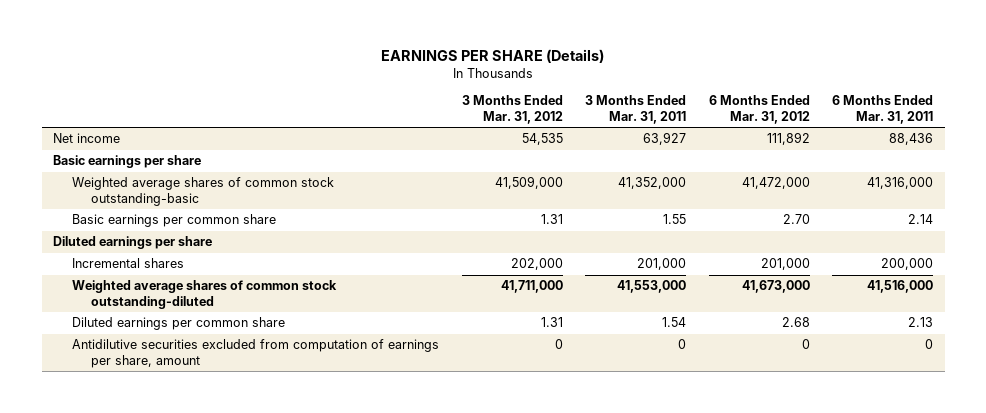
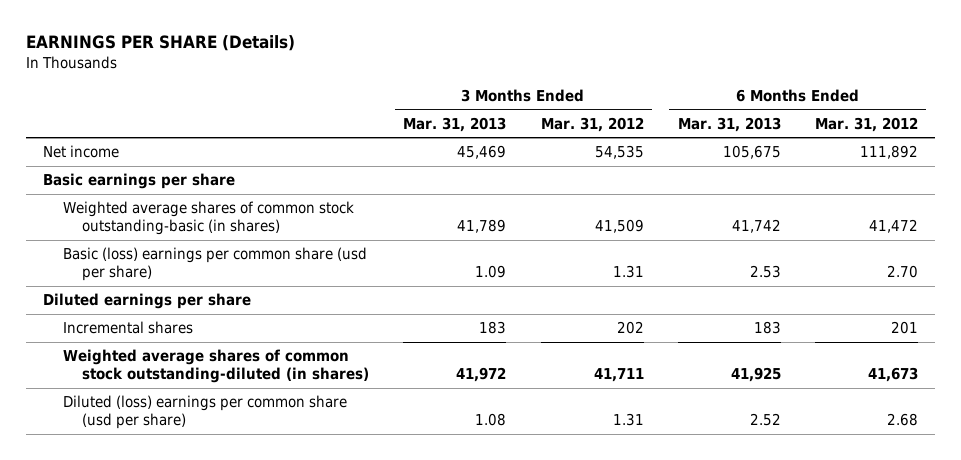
[585,95,687,124] 3 Months Ended Mar. 31, 2011 -> none
[832,95,934,124] 6 Months Ended Mar. 31, 2011 -> none
none -> [403,116,507,132] Mar. 31, 2013
none -> [677,116,781,132] Mar. 31, 2013
[71,177,334,206] Weighted average shares of common stock outstanding-basic -> [62,201,354,235] Weighted average shares of common stock outstanding-basic (in shares)
[494,176,563,190] 41,509,000 -> [594,218,644,233] 41,509
[741,177,810,190] 41,472,000 -> [868,218,918,233] 41,472
[71,214,276,228] Basic earnings per common share -> [62,247,367,281] Basic (loss) earnings per common share (usd per share)
[71,339,439,368] Antidilutive securities excluded from computation of earnings per share, amount -> none
[510,258,563,271] 202,000 -> [616,321,644,335] 202
[760,258,810,271] 201,000 -> [890,321,918,335] 201
[71,280,337,309] Weighted average shares of common stock outstanding-diluted -> [62,349,370,383] Weighted average shares of common stock outstanding-diluted (in shares)
[500,280,563,294] 41,711,000 -> [593,367,644,382] 41,711
[741,280,810,294] 41,673,000 -> [867,366,918,382] 41,673
[71,317,285,331] Diluted earnings per common share -> [62,395,347,429] Diluted (loss) earnings per common share (usd per share)

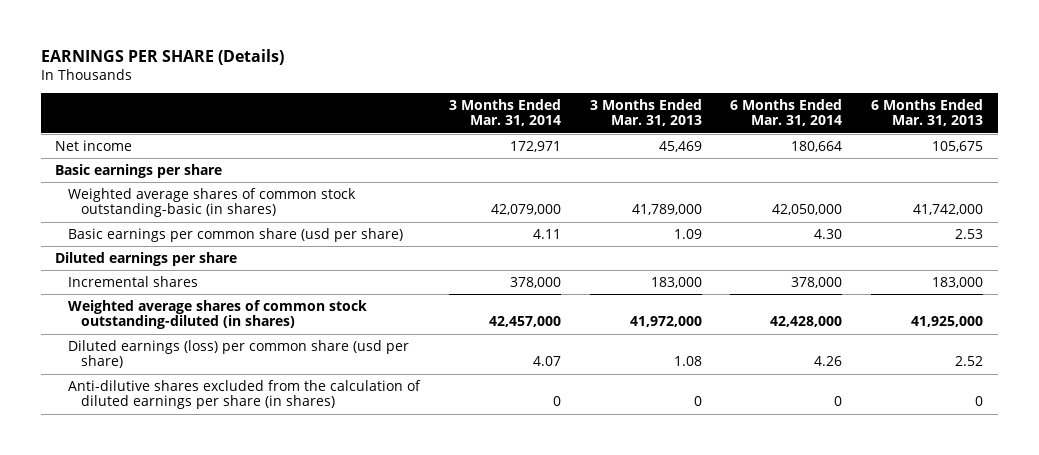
[540,116,644,132] Mar. 31, 2012 -> none
[814,116,918,132] Mar. 31, 2012 -> none
none -> [448,98,561,127] 3 Months Ended Mar. 31, 2014
none -> [730,98,843,127] 6 Months Ended Mar. 31, 2014
[457,218,507,233] 41,789 -> [631,204,702,216] 41,789,000
[731,218,781,233] 41,742 -> [913,204,984,216] 41,742,000
[62,247,367,281] Basic (loss) earnings per common share (usd per share) -> [68,227,404,242] Basic earnings per common share (usd per share)
[479,321,507,335] 183 -> [650,276,702,288] 183,000
[753,321,781,335] 183 -> [932,276,984,288] 183,000
[456,366,507,382] 41,972 -> [629,316,702,328] 41,972,000
[730,366,781,382] 41,925 -> [911,316,984,328] 41,925,000
[62,395,347,429] Diluted (loss) earnings per common share (usd per share) -> [68,339,410,369] Diluted earnings (loss) per common share (usd per share)
none -> [68,379,422,410] Anti-dilutive shares excluded from the calculation of diluted earnings per share (in shares)

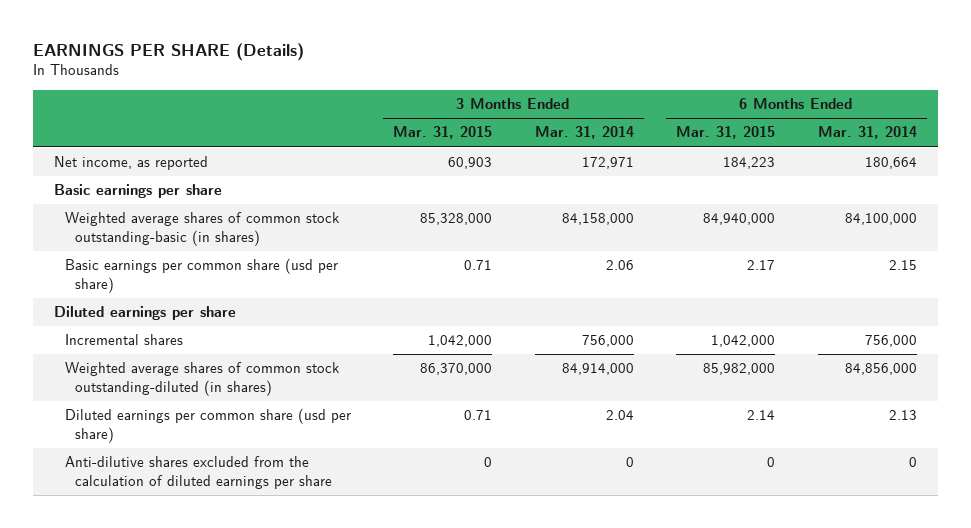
[589,98,702,127] 3 Months Ended Mar. 31, 2013 -> none
[871,98,984,127] 6 Months Ended Mar. 31, 2013 -> none
none -> [393,126,493,140] Mar. 31, 2015
none -> [676,126,776,140] Mar. 31, 2015
[55,139,133,151] Net income -> [54,156,209,171] Net income, as reported
[490,204,561,216] 42,079,000 -> [561,213,634,226] 84,158,000
[772,204,843,216] 42,050,000 -> [844,213,917,226] 84,100,000
[532,228,561,239] 4.11 -> [605,260,634,271] 2.06
[814,228,843,239] 4.30 -> [888,260,917,271] 2.15
[509,276,561,288] 378,000 -> [581,335,634,348] 756,000
[791,276,843,288] 378,000 -> [864,335,917,348] 756,000
[488,316,561,328] 42,457,000 -> [561,363,634,376] 84,914,000
[770,316,843,328] 42,428,000 -> [844,363,917,376] 84,856,000
[68,339,410,369] Diluted earnings (loss) per common share (usd per share) -> [64,408,351,443] Diluted earnings per common share (usd per share)
[532,356,561,367] 4.07 -> [605,410,634,421] 2.04
[814,356,843,367] 4.26 -> [888,410,917,421] 2.13
[68,379,422,410] Anti-dilutive shares excluded from the calculation of diluted earnings per share (in shares) -> [64,456,333,489] Anti-dilutive shares excluded from the calculation of diluted earnings per share

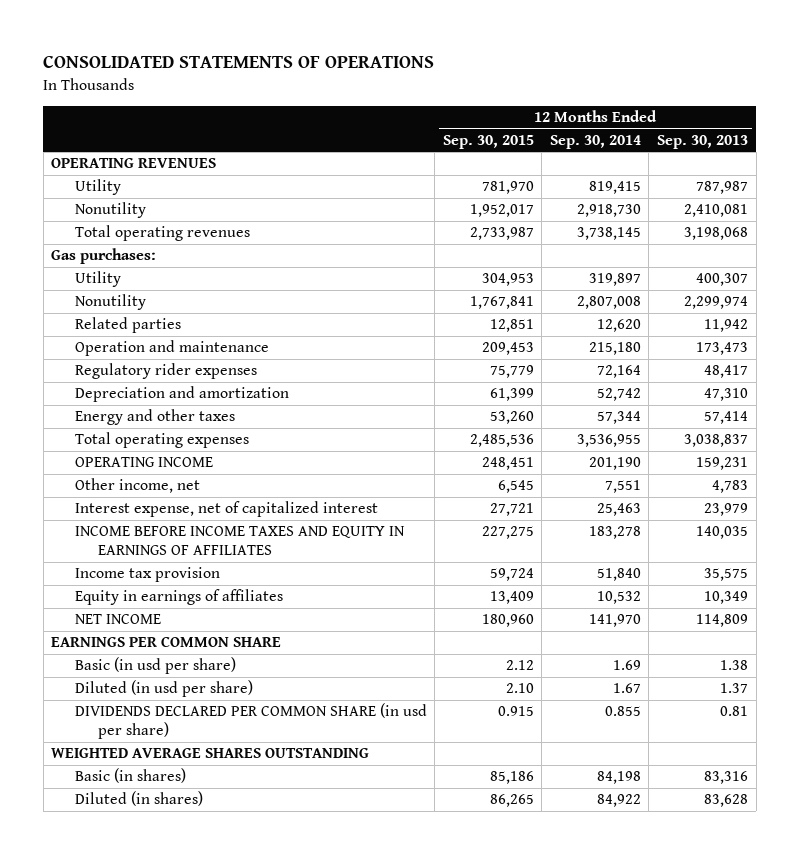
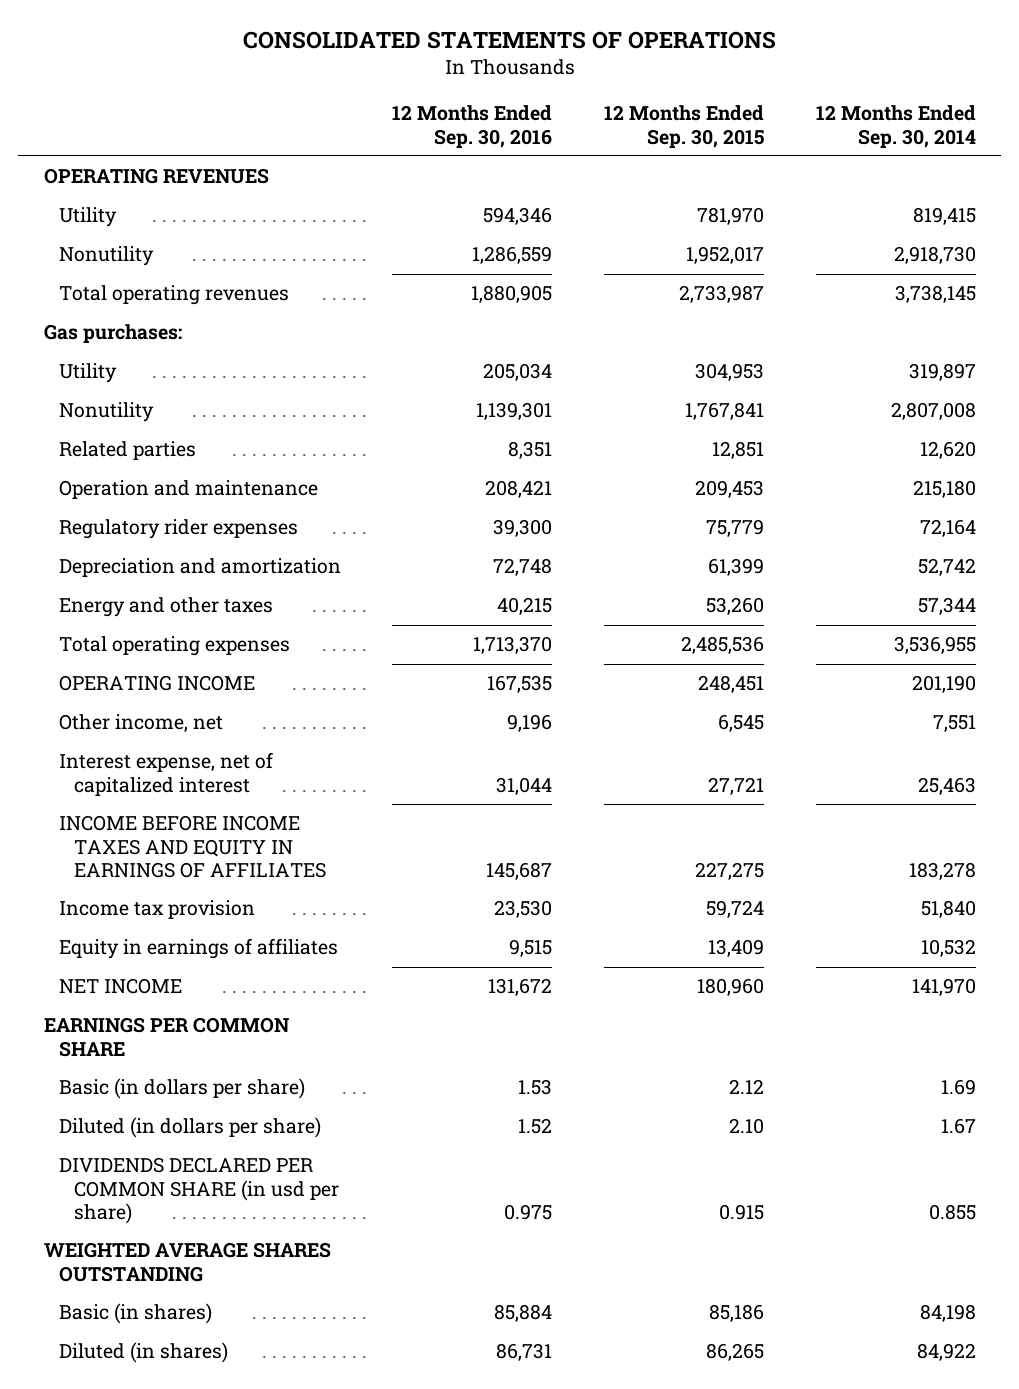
[657,134,749,149] Sep. 30, 2013 -> none
none -> [392,105,553,148] 12 Months Ended Sep. 30, 2016
[74,657,236,675] Basic (in usd per share) -> [58,1078,305,1100] Basic (in dollars per share)
[74,680,253,698] Diluted (in usd per share) -> [58,1117,321,1139] Diluted (in dollars per share)

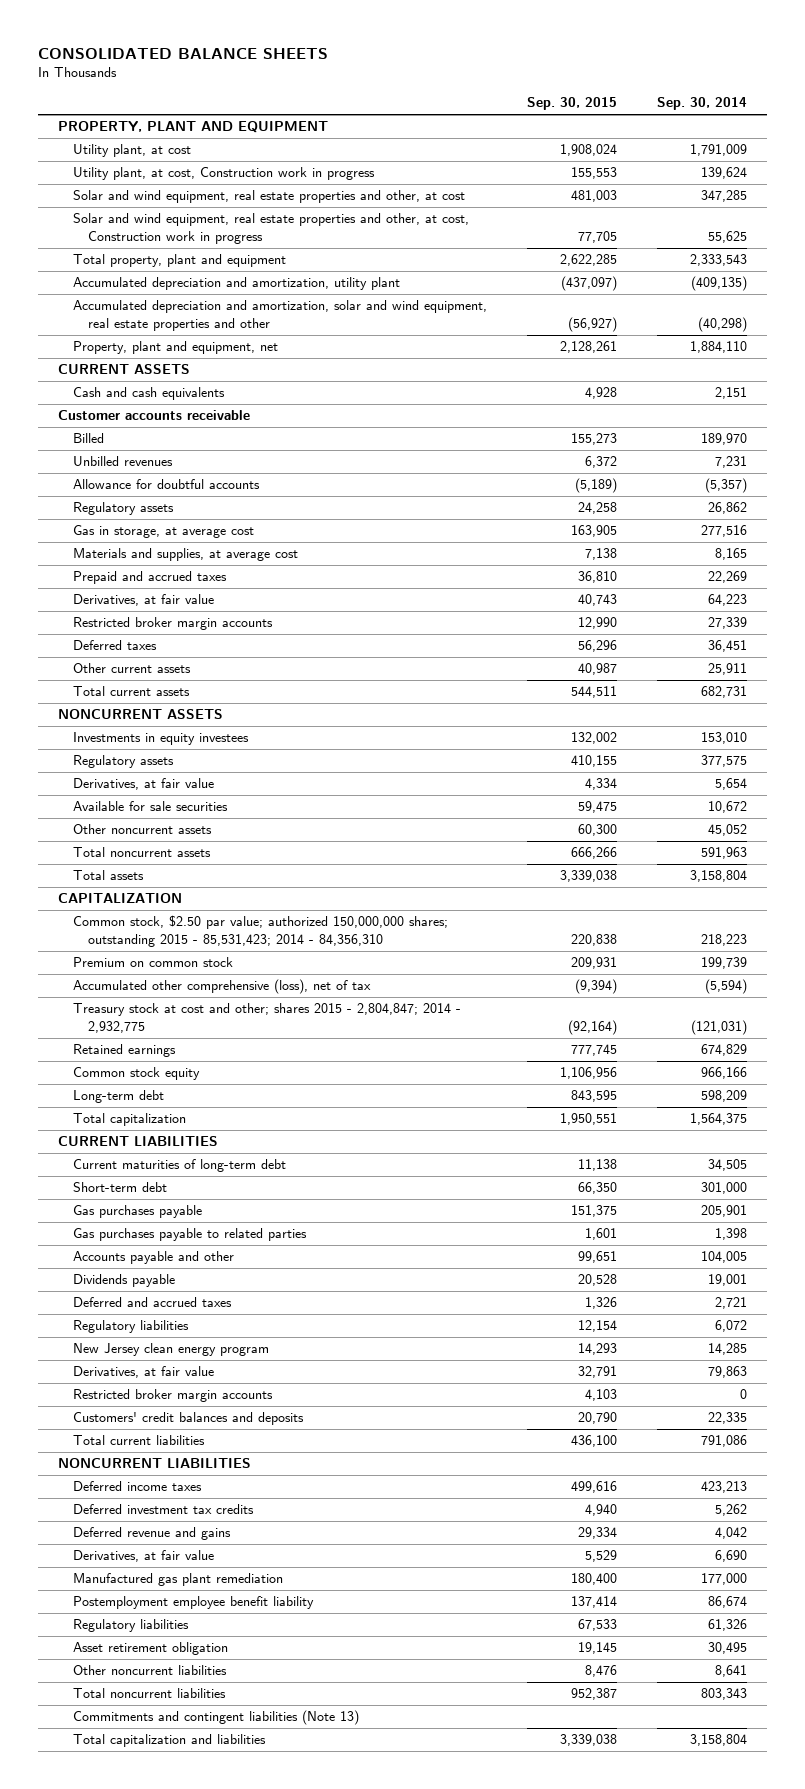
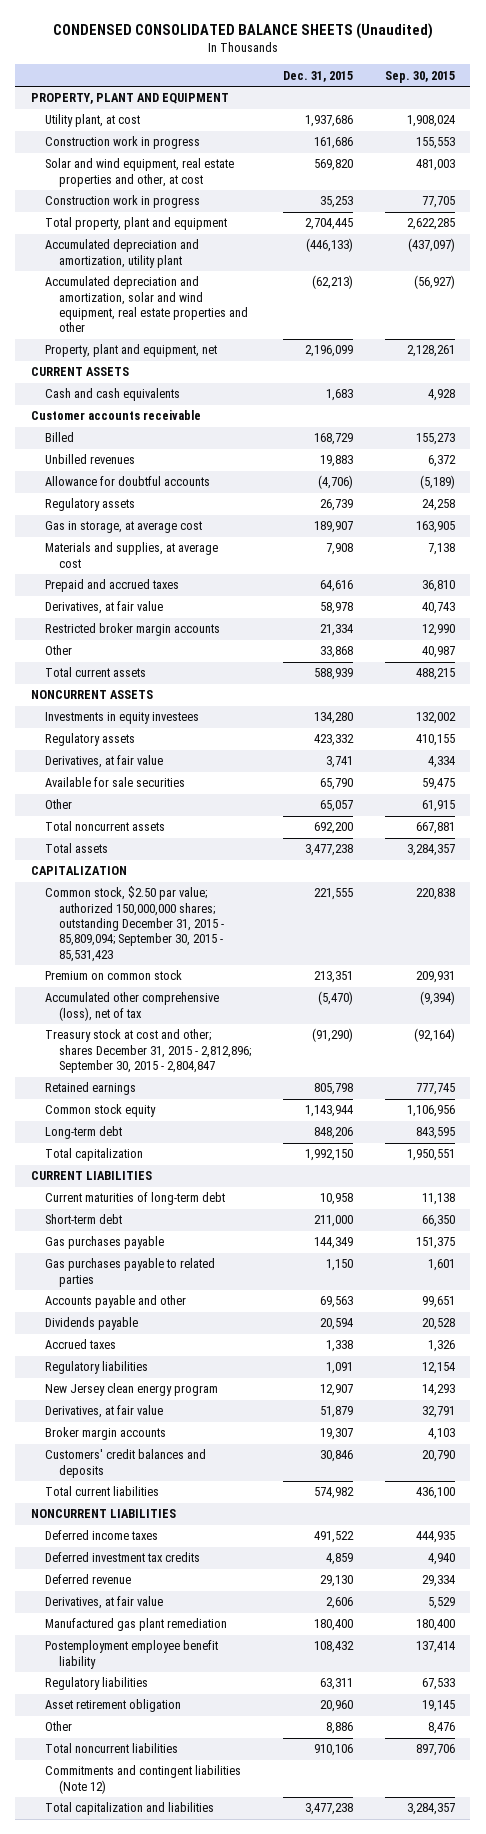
[37,47,328,59] CONSOLIDATED BALANCE SHEETS -> [52,22,433,39] CONDENSED CONSOLIDATED BALANCE SHEETS (Unaudited)
[657,97,748,111] Sep. 30, 2014 -> none
none -> [282,70,353,82] Dec. 31, 2015
[72,167,375,181] Utility plant, at cost, Construction work in progress -> [45,136,201,150] Construction work in progress
[72,213,469,245] Solar and wind equipment, real estate properties and other, at cost, Construction work in progress -> [45,195,201,209] Construction work in progress
[72,640,157,651] Deferred taxes -> none
[72,663,191,674] Other current assets -> [45,645,73,656] Other
[571,686,618,699] 544,511 -> [415,668,455,681] 488,215
[72,824,212,835] Other noncurrent assets -> [45,799,73,810] Other
[578,824,618,837] 60,300 -> [421,800,455,813] 61,915
[571,847,618,860] 666,266 -> [415,822,455,835] 667,881
[560,870,618,883] 3,339,038 -> [406,844,455,857] 3,284,357
[72,915,448,948] Common stock, $2.50 par value; authorized 150,000,000 shares; outstanding 2015 - 85,531,423; 2014 - 84,356,310 -> [45,886,225,962] Common stock, $2.50 par value; authorized 150,000,000 shares; outstanding December 31, 2015 - 85,809,094; September 30, 2015 - 85,531,423
[72,1003,461,1034] Treasury stock at cost and other; shares 2015 - 2,804,847; 2014 - 2,932,775 -> [45,1029,252,1074] Treasury stock at cost and other; shares December 31, 2015 - 2,812,896; September 30, 2015 - 2,804,847
[72,1297,232,1308] Deferred and accrued taxes -> [45,1339,117,1350] Accrued taxes
[72,1389,273,1403] Restricted broker margin accounts -> [45,1427,167,1441] Broker margin accounts
[571,1481,618,1494] 499,616 -> [415,1531,455,1544] 444,935
[72,1527,231,1541] Deferred revenue and gains -> [45,1574,132,1585] Deferred revenue
[72,1665,227,1676] Other noncurrent liabilities -> [45,1721,73,1732] Other
[571,1688,618,1701] 952,387 -> [415,1744,455,1757] 897,706
[72,1710,359,1726] Commitments and contingent liabilities (Note 13) -> [45,1765,242,1794] Commitments and contingent liabilities (Note 12)
[560,1734,618,1747] 3,339,038 -> [406,1803,455,1816] 3,284,357

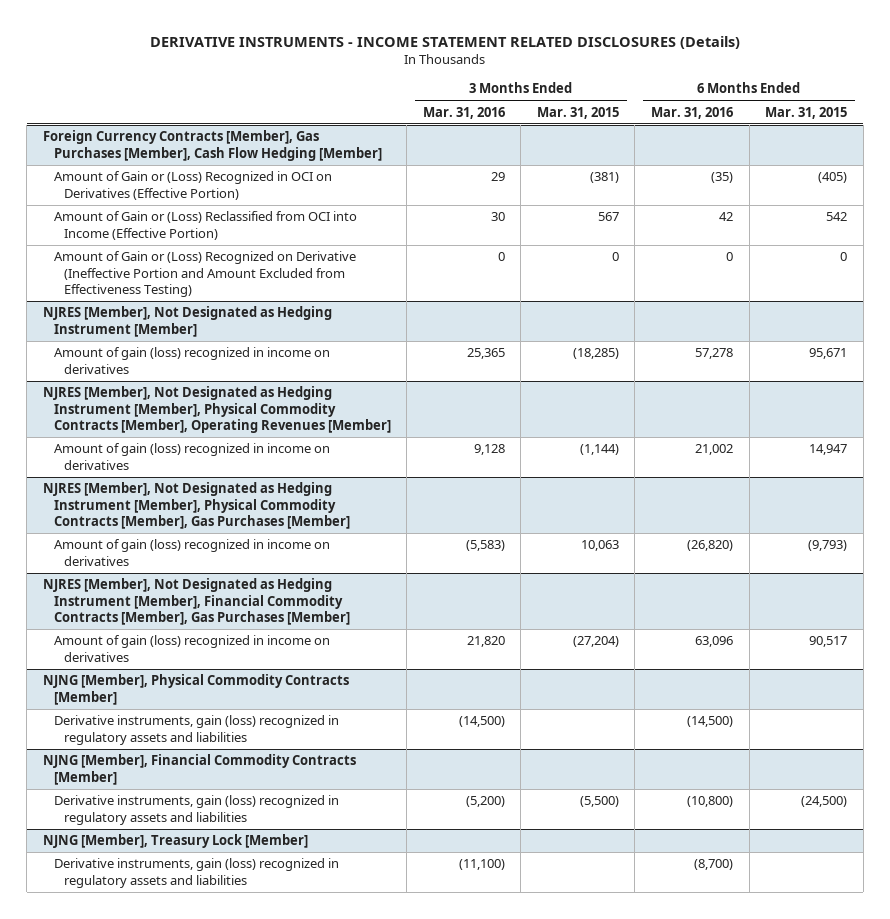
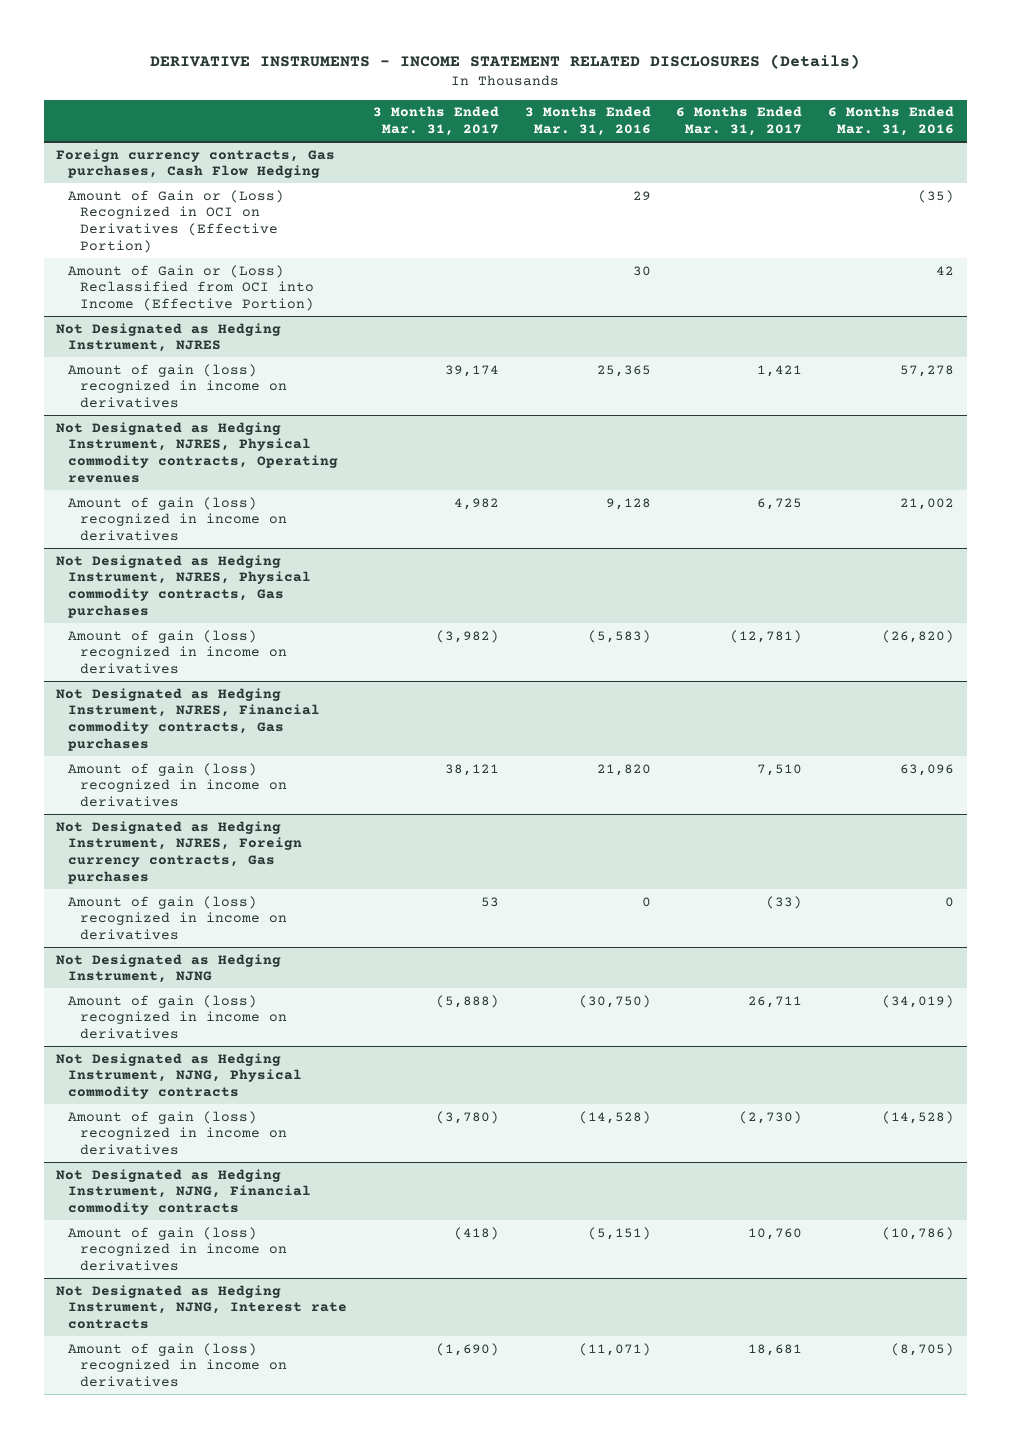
[536,106,619,119] Mar. 31, 2015 -> none
[765,106,848,119] Mar. 31, 2015 -> none
none -> [372,106,499,137] 3 Months Ended Mar. 31, 2017
none -> [676,106,803,137] 6 Months Ended Mar. 31, 2017
[42,130,382,161] Foreign Currency Contracts [Member], Gas Purchases [Member], Cash Flow Hedging [Member] -> [56,148,336,179] Foreign currency contracts, Gas purchases, Cash Flow Hedging
[53,251,356,298] Amount of Gain or (Loss) Recognized on Derivative (Ineffective Portion and Amount Excluded from Effectiveness Testing) -> none
[42,306,332,337] NJRES [Member], Not Designated as Hedging Instrument [Member] -> [56,322,282,353] Not Designated as Hedging Instrument, NJRES
[42,386,391,434] NJRES [Member], Not Designated as Hedging Instrument [Member], Physical Commodity Contracts [Member], Operating Revenues [Member] -> [56,421,339,483] Not Designated as Hedging Instrument, NJRES, Physical commodity contracts, Operating revenues
[42,482,350,530] NJRES [Member], Not Designated as Hedging Instrument [Member], Physical Commodity Contracts [Member], Gas Purchases [Member] -> [56,554,312,618] Not Designated as Hedging Instrument, NJRES, Physical commodity contracts, Gas purchases
[42,578,350,626] NJRES [Member], Not Designated as Hedging Instrument [Member], Financial Commodity Contracts [Member], Gas Purchases [Member] -> [56,687,321,751] Not Designated as Hedging Instrument, NJRES, Financial commodity contracts, Gas purchases
[42,674,349,705] NJNG [Member], Physical Commodity Contracts [Member] -> none
[53,715,339,745] Derivative instruments, gain (loss) recognized in regulatory assets and liabilities -> none
[42,754,356,785] NJNG [Member], Financial Commodity Contracts [Member] -> none
[53,795,339,825] Derivative instruments, gain (loss) recognized in regulatory assets and liabilities -> none
[42,834,308,849] NJNG [Member], Treasury Lock [Member] -> none
[53,858,339,888] Derivative instruments, gain (loss) recognized in regulatory assets and liabilities -> none
none -> [56,820,303,884] Not Designated as Hedging Instrument, NJRES, Foreign currency contracts, Gas purchases
none -> [68,895,288,940] Amount of gain (loss) recognized in income on derivatives
none -> [56,953,282,984] Not Designated as Hedging Instrument, NJNG
none -> [68,994,288,1039] Amount of gain (loss) recognized in income on derivatives
none -> [56,1052,303,1099] Not Designated as Hedging Instrument, NJNG, Physical commodity contracts
none -> [68,1110,288,1155] Amount of gain (loss) recognized in income on derivatives
none -> [56,1168,312,1215] Not Designated as Hedging Instrument, NJNG, Financial commodity contracts
none -> [68,1226,288,1271] Amount of gain (loss) recognized in income on derivatives
none -> [56,1284,348,1329] Not Designated as Hedging Instrument, NJNG, Interest rate contracts
none -> [68,1342,288,1387] Amount of gain (loss) recognized in income on derivatives

